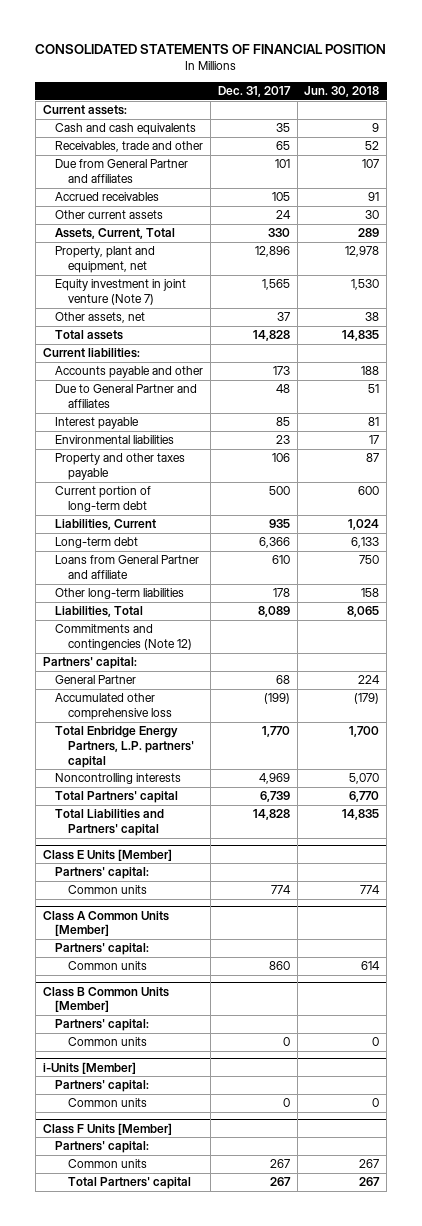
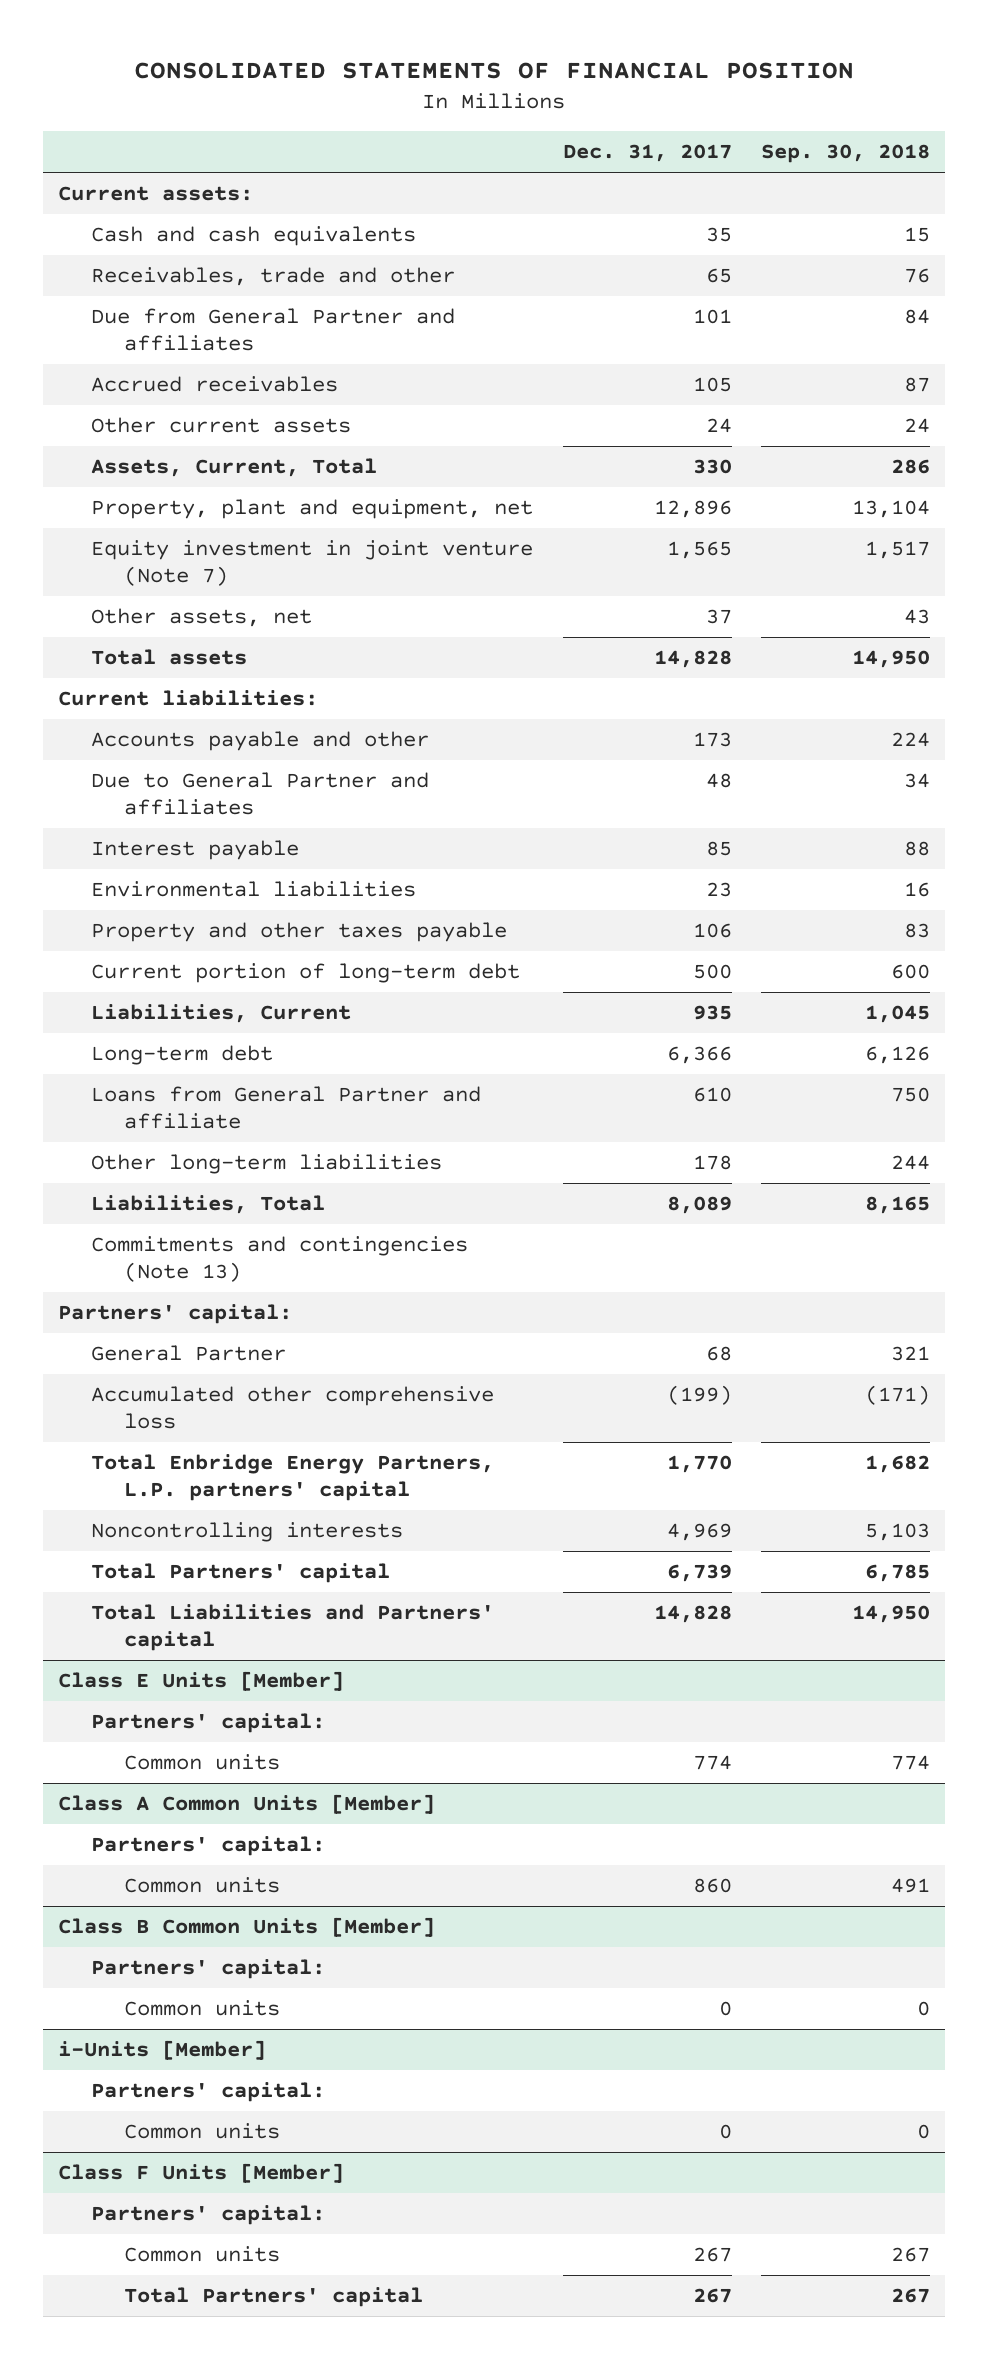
[304,85,380,97] Jun. 30, 2018 -> none
none -> [761,144,931,164] Sep. 30, 2018
[55,624,192,651] Commitments and contingencies (Note 12) -> [91,1236,469,1282] Commitments and contingencies (Note 13)

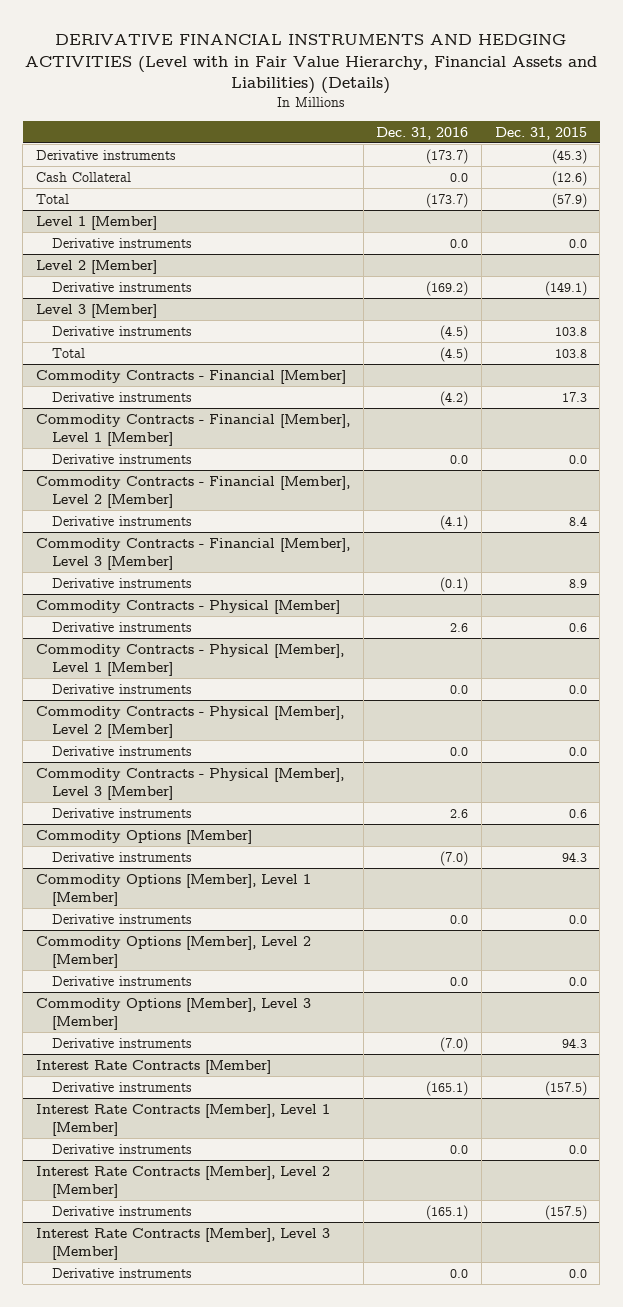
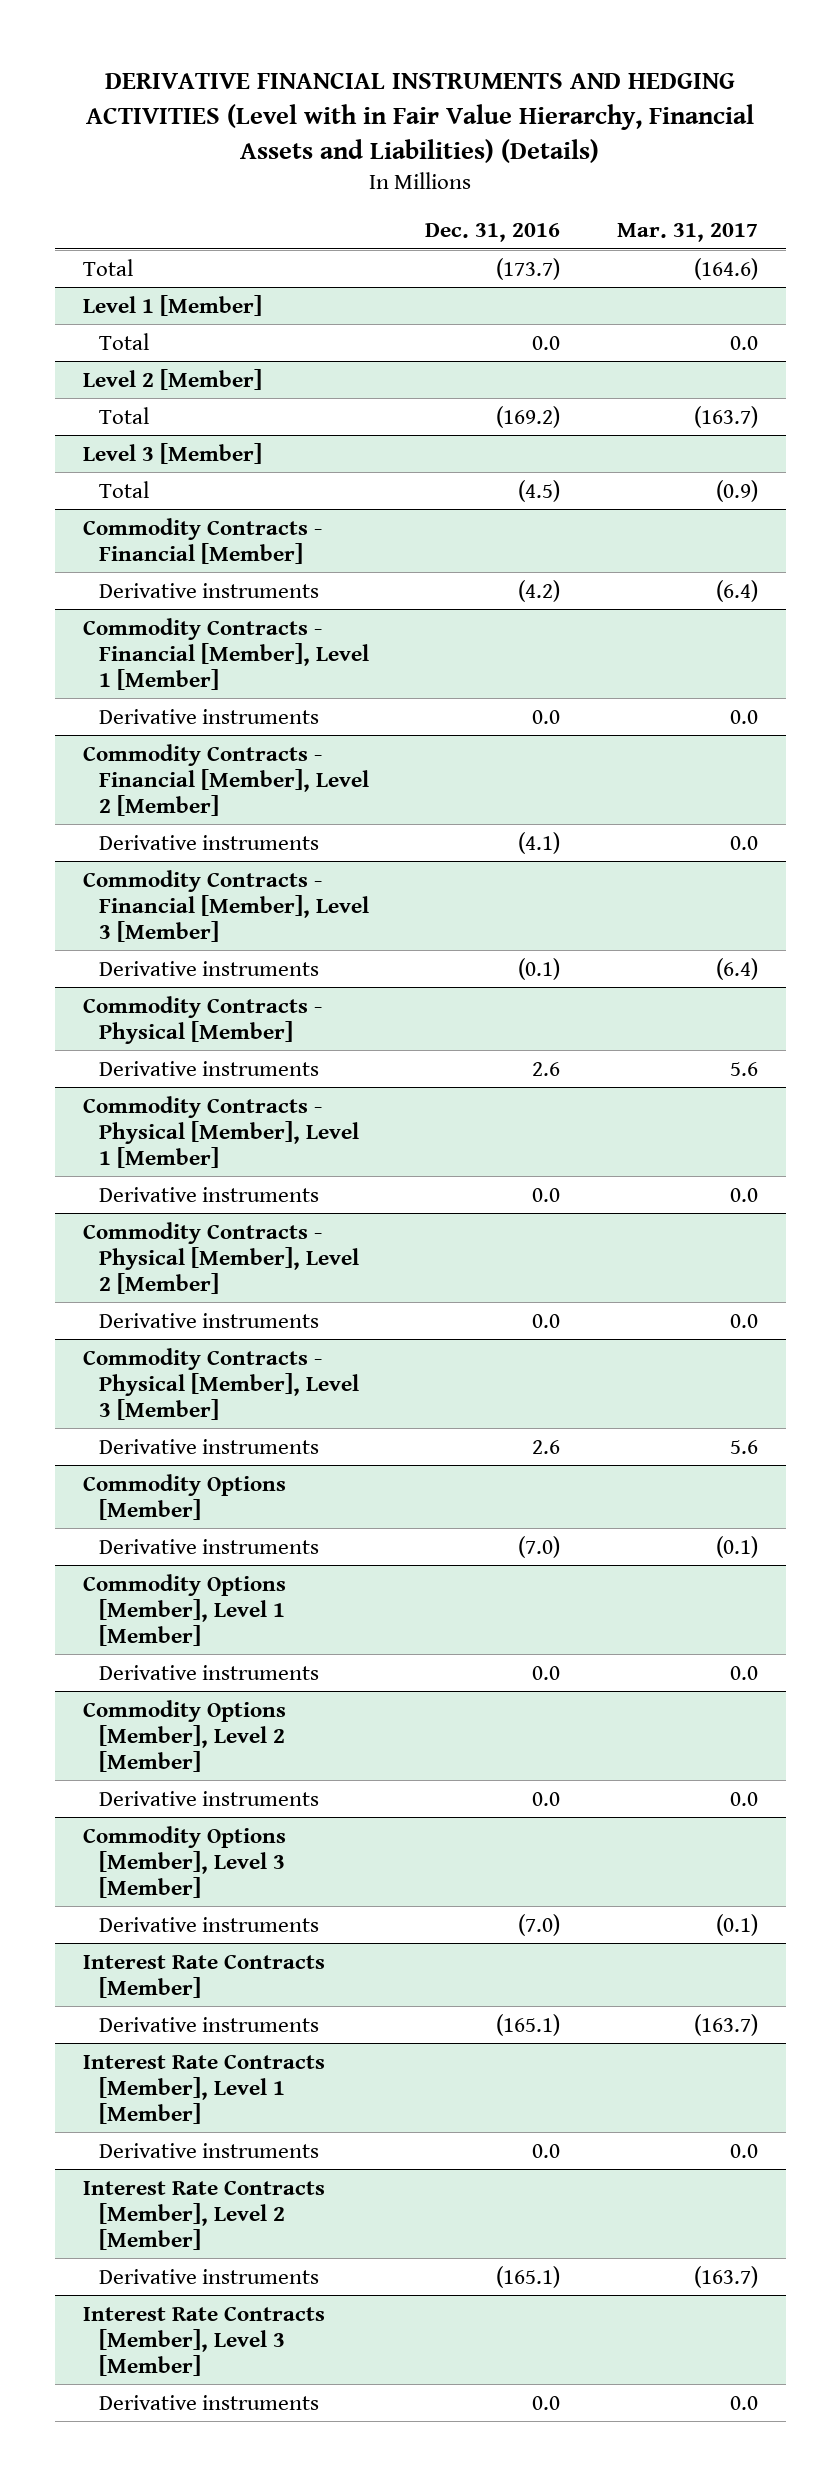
[494,126,587,140] Dec. 31, 2015 -> none
none -> [616,223,758,243] Mar. 31, 2017
[36,149,177,160] Derivative instruments -> none
[36,171,132,182] Cash Collateral -> none
[51,237,192,248] Derivative instruments -> none
none -> [99,332,150,350] Total
[51,281,192,292] Derivative instruments -> [99,406,150,424] Total
[51,325,192,336] Derivative instruments -> none

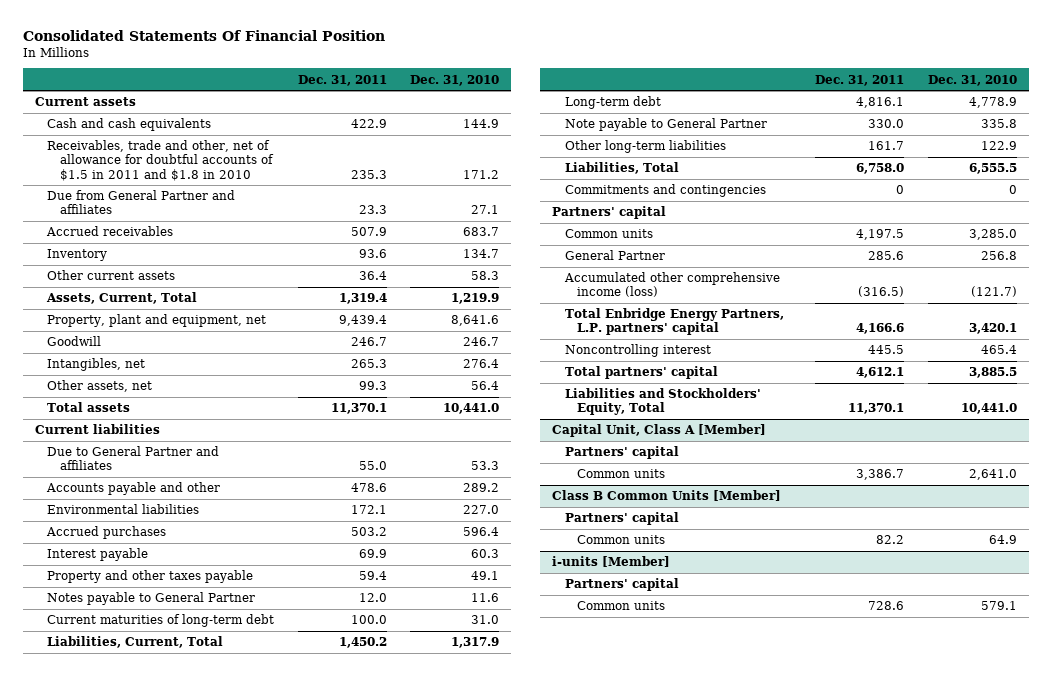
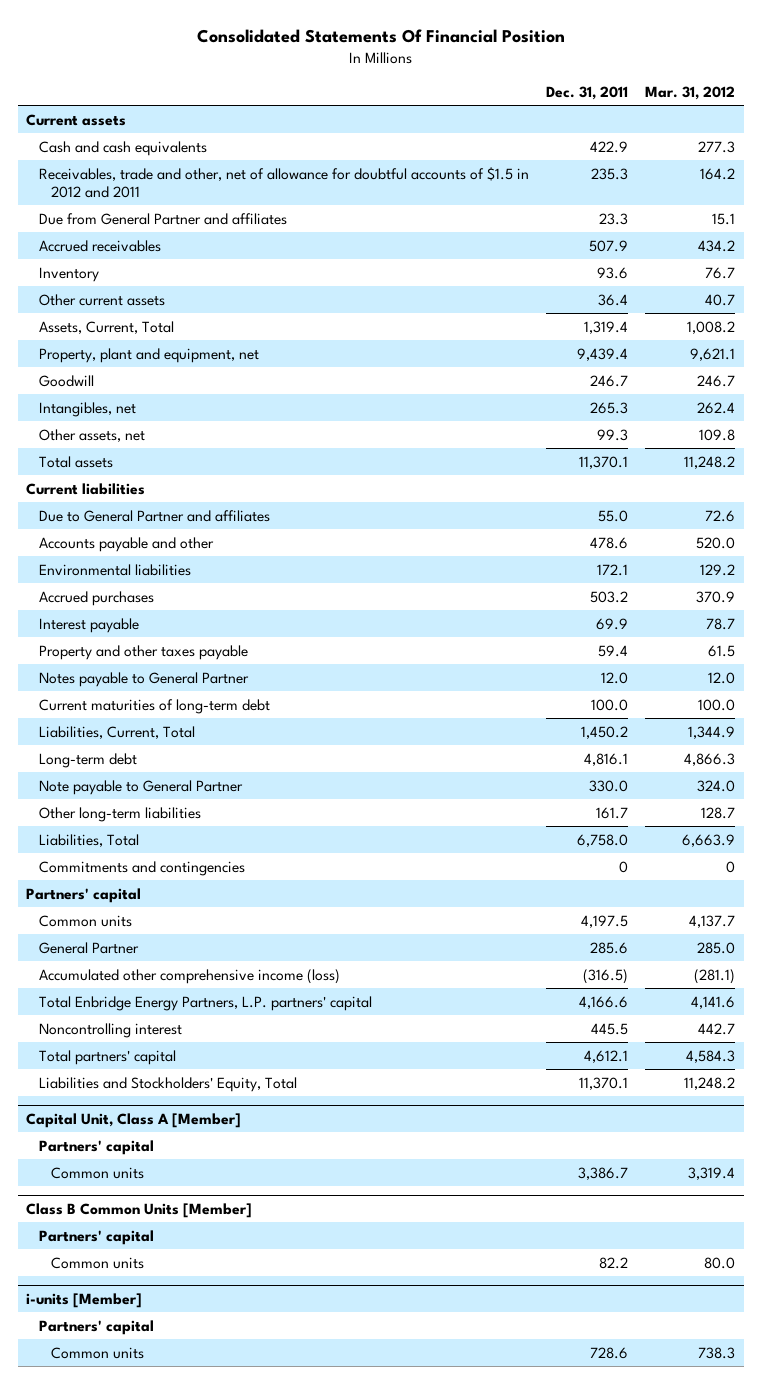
[410,74,500,86] Dec. 31, 2010 -> none
none -> [645,86,736,101] Mar. 31, 2012
[47,140,274,181] Receivables, trade and other, net of allowance for doubtful accounts of $1.5 in 2011 and $1.8 in 2010 -> [38,166,529,198] Receivables, trade and other, net of allowance for doubtful accounts of $1.5 in 2012 and 2011

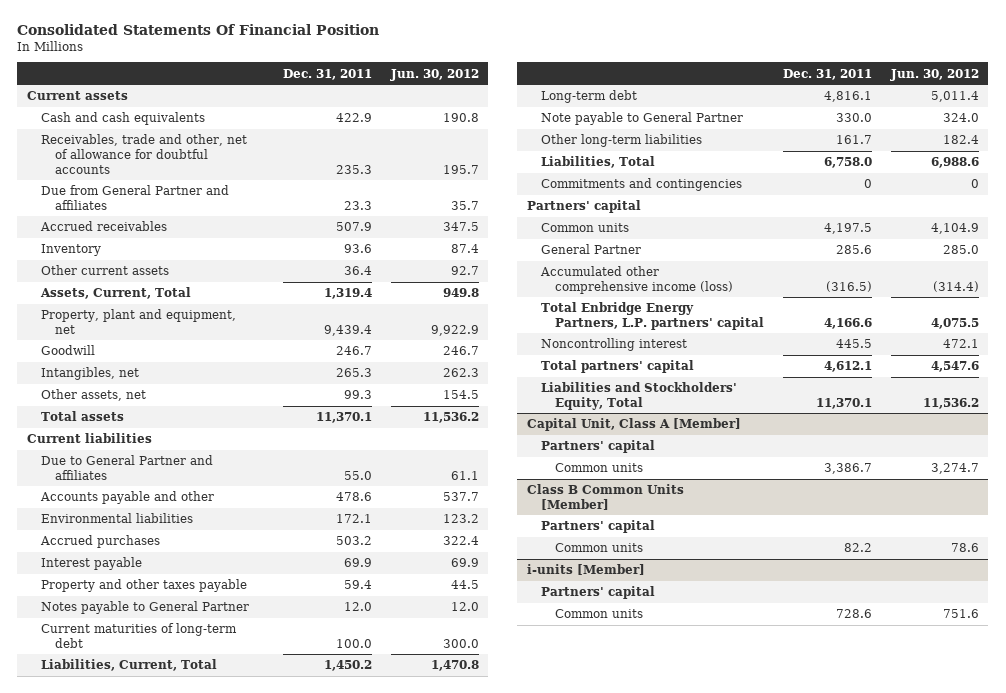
[645,86,736,101] Mar. 31, 2012 -> none
none -> [389,68,479,81] Jun. 30, 2012
[38,166,529,198] Receivables, trade and other, net of allowance for doubtful accounts of $1.5 in 2012 and 2011 -> [40,134,247,174] Receivables, trade and other, net of allowance for doubtful accounts

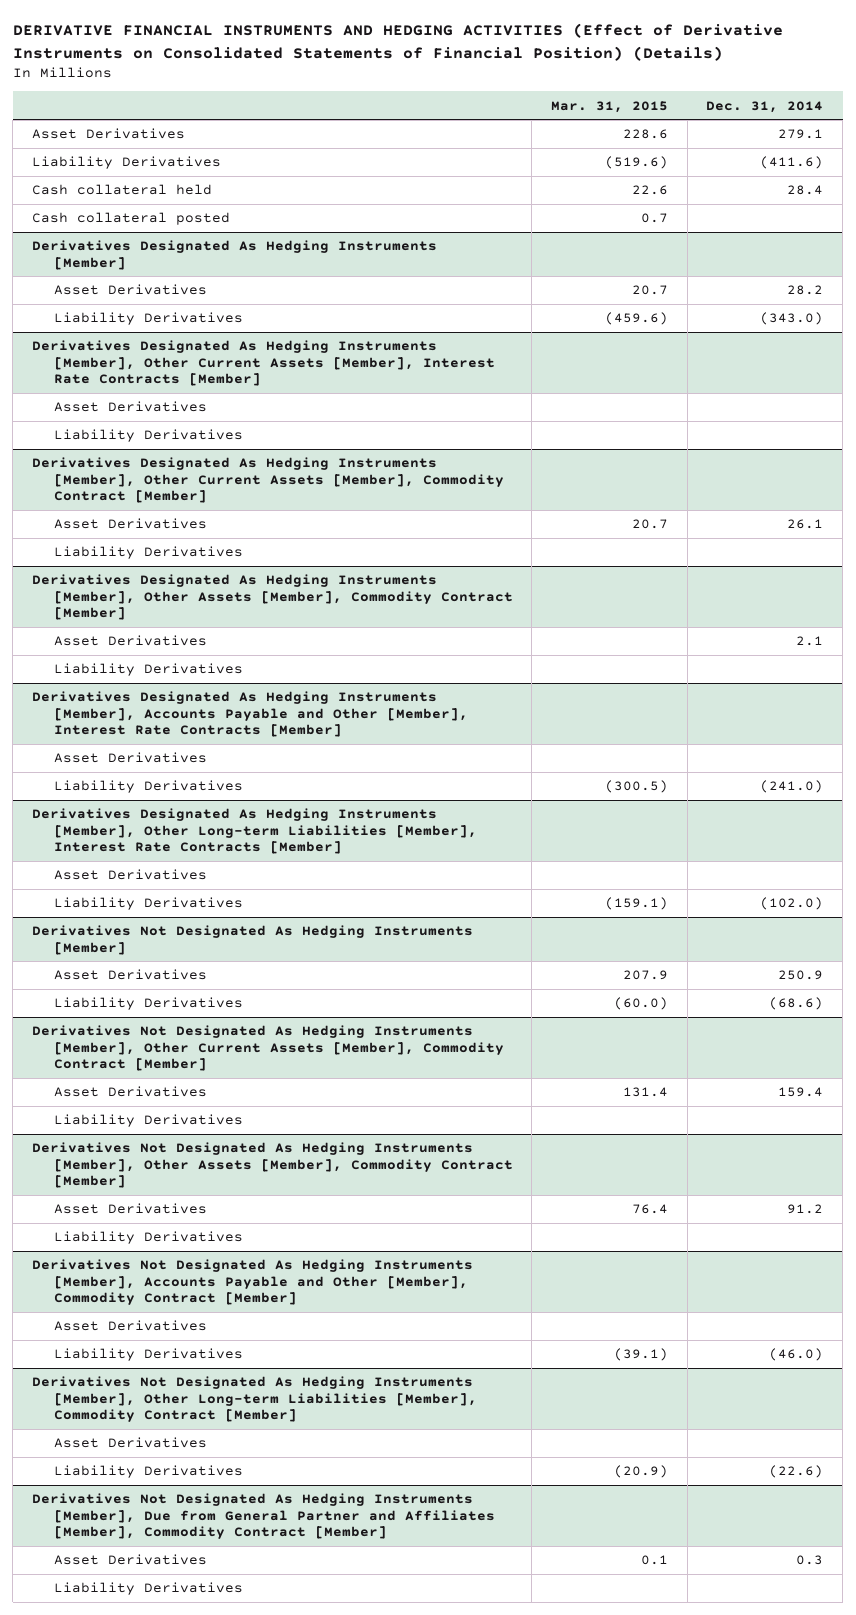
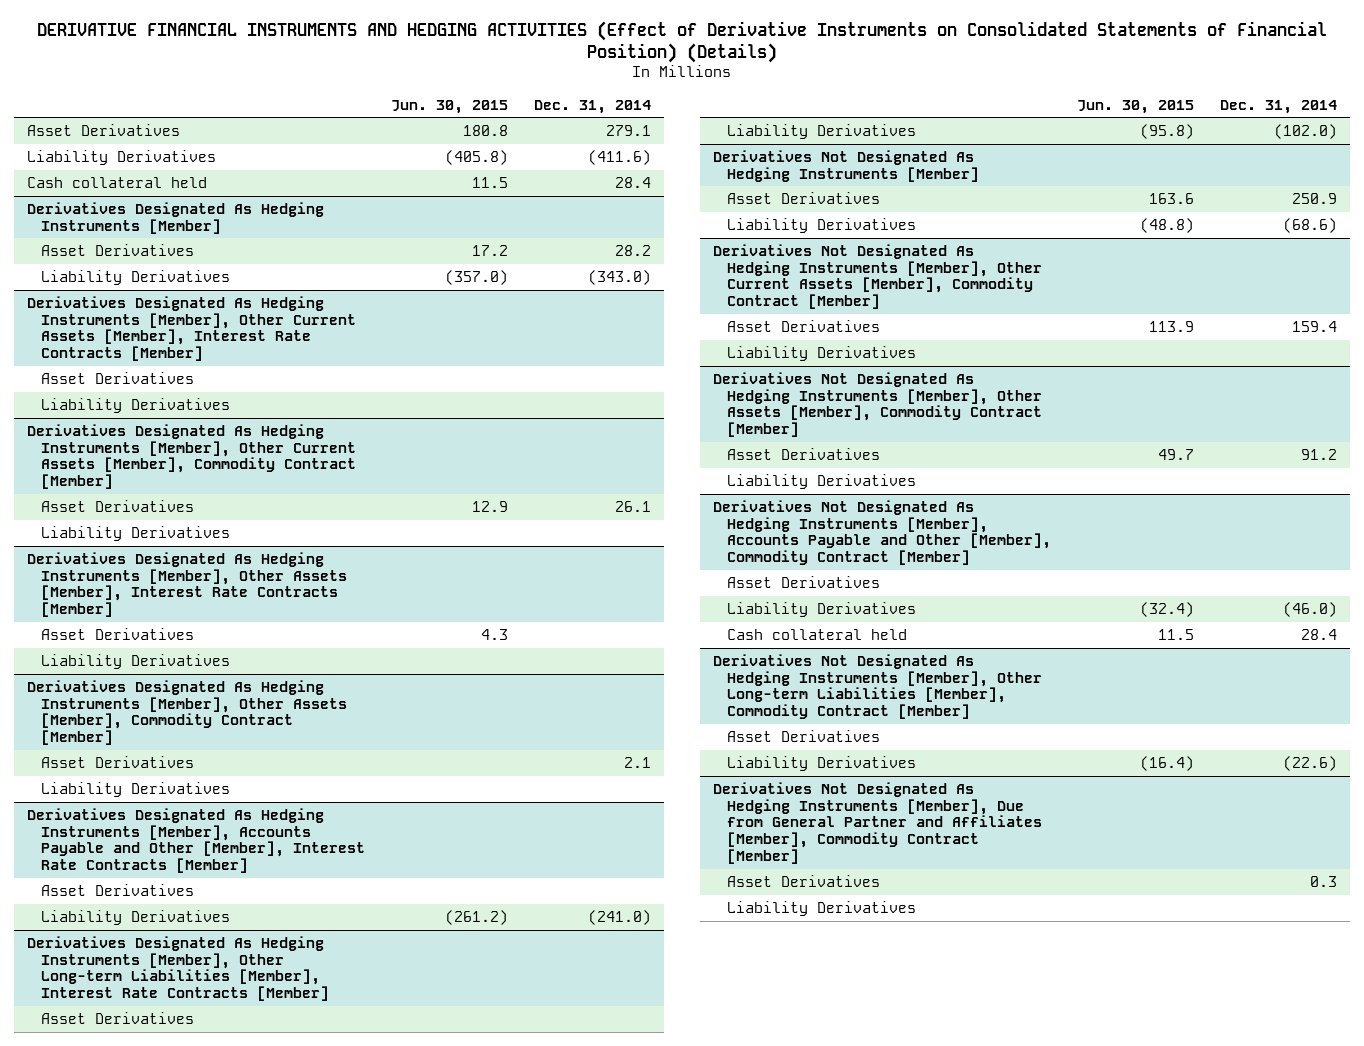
[551,100,669,113] Mar. 31, 2015 -> none
none -> [391,99,509,114] Jun. 30, 2015
[32,212,231,226] Cash collateral posted -> none
none -> [26,551,348,618] Derivatives Designated As Hedging Instruments [Member], Other Assets [Member], Interest Rate Contracts [Member]
none -> [41,627,195,640] Asset Derivatives
none -> [41,653,231,669] Liability Derivatives
none -> [727,628,908,640] Cash collateral held

